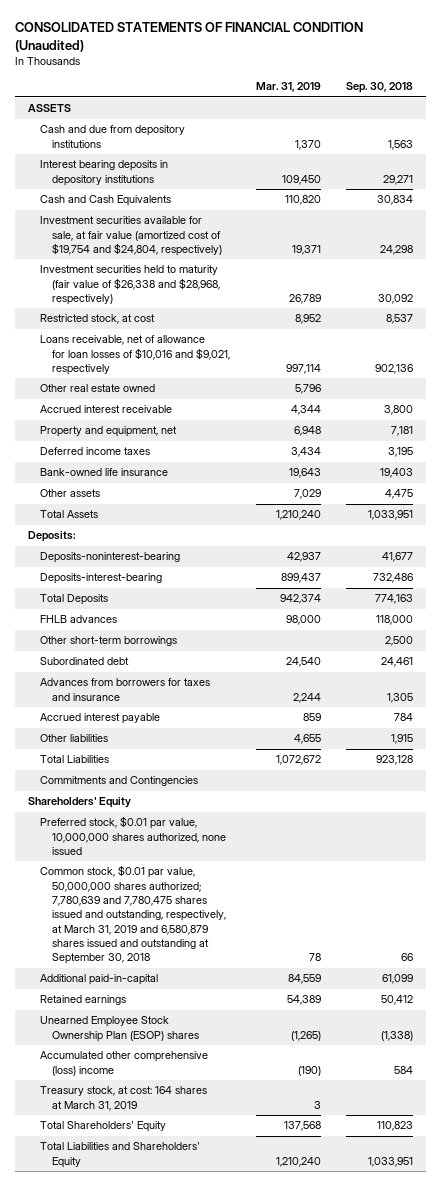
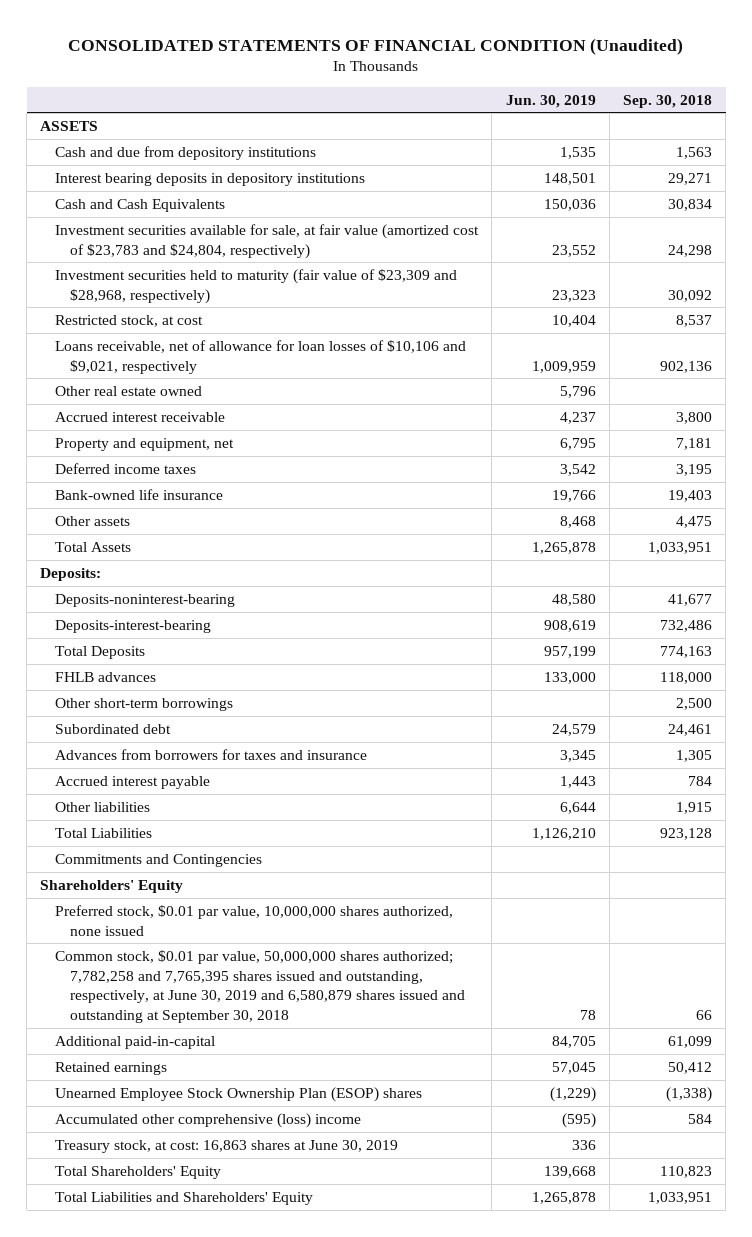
[255,82,321,93] Mar. 31, 2019 -> none
none -> [505,94,596,108] Jun. 30, 2019
[40,216,223,257] Investment securities available for sale, at fair value (amortized cost of $19,754 and $24,804, respectively) -> [55,223,480,259] Investment securities available for sale, at fair value (amortized cost of $23,783 and $24,804, respectively)
[40,265,221,306] Investment securities held to maturity (fair value of $26,338 and $28,968, respectively) -> [55,268,458,304] Investment securities held to maturity (fair value of $23,309 and $28,968, respectively)
[40,335,231,376] Loans receivable, net of allowance for loan losses of $10,016 and $9,021, respectively -> [55,339,467,374] Loans receivable, net of allowance for loan losses of $10,106 and $9,021, respectively
[40,865,227,965] Common stock, $0.01 par value, 50,000,000 shares authorized; 7,780,639 and 7,780,475 shares issued and outstanding, respectively, at March 31, 2019 and 6,580,879 shares issued and outstanding at September 30, 2018 -> [55,949,465,1023] Common stock, $0.01 par value, 50,000,000 shares authorized; 7,782,258 and 7,765,395 shares issued and outstanding, respectively, at June 30, 2019 and 6,580,879 shares issued and outstanding at September 30, 2018
[40,1086,208,1111] Treasury stock, at cost: 164 shares at March 31, 2019 -> [55,1139,399,1153] Treasury stock, at cost: 16,863 shares at June 30, 2019

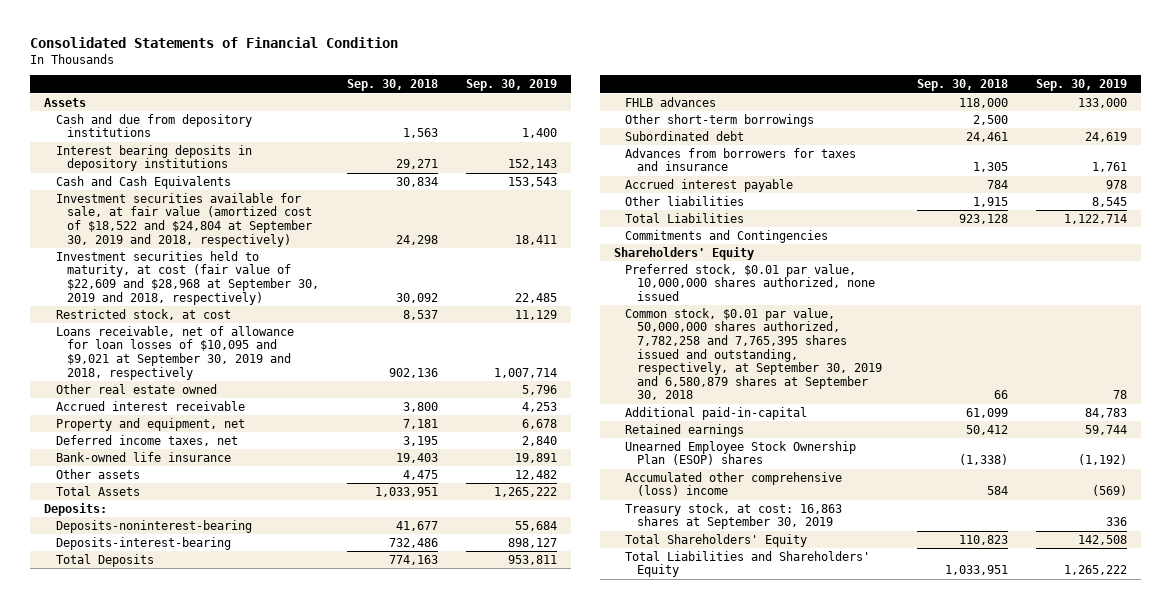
[68,37,684,55] CONSOLIDATED STATEMENTS OF FINANCIAL CONDITION (Unaudited) -> [30,37,399,49] Consolidated Statements of Financial Condition
[505,94,596,108] Jun. 30, 2019 -> none
none -> [466,79,558,92] Sep. 30, 2019
[40,120,99,131] ASSETS -> [44,97,87,107] Assets
[55,223,480,259] Investment securities available for sale, at fair value (amortized cost of $23,783 and $24,804, respectively) -> [55,192,313,247] Investment securities available for sale, at fair value (amortized cost of $18,522 and $24,804 at September 30, 2019 and 2018, respectively)
[55,268,458,304] Investment securities held to maturity (fair value of $23,309 and $28,968, respectively) -> [55,250,320,305] Investment securities held to maturity, at cost (fair value of $22,609 and $28,968 at September 30, 2019 and 2018, respectively)
[55,339,467,374] Loans receivable, net of allowance for loan losses of $10,106 and $9,021, respectively -> [55,325,294,380] Loans receivable, net of allowance for loan losses of $10,095 and $9,021 at September 30, 2019 and 2018, respectively
[55,462,197,474] Deferred income taxes -> [55,434,238,446] Deferred income taxes, net
[55,949,465,1023] Common stock, $0.01 par value, 50,000,000 shares authorized; 7,782,258 and 7,765,395 shares issued and outstanding, respectively, at June 30, 2019 and 6,580,879 shares issued and outstanding at September 30, 2018 -> [625,307,882,401] Common stock, $0.01 par value, 50,000,000 shares authorized, 7,782,258 and 7,765,395 shares issued and outstanding, respectively, at September 30, 2019 and 6,580,879 shares at September 30, 2018
[55,1139,399,1153] Treasury stock, at cost: 16,863 shares at June 30, 2019 -> [625,502,843,530] Treasury stock, at cost: 16,863 shares at September 30, 2019

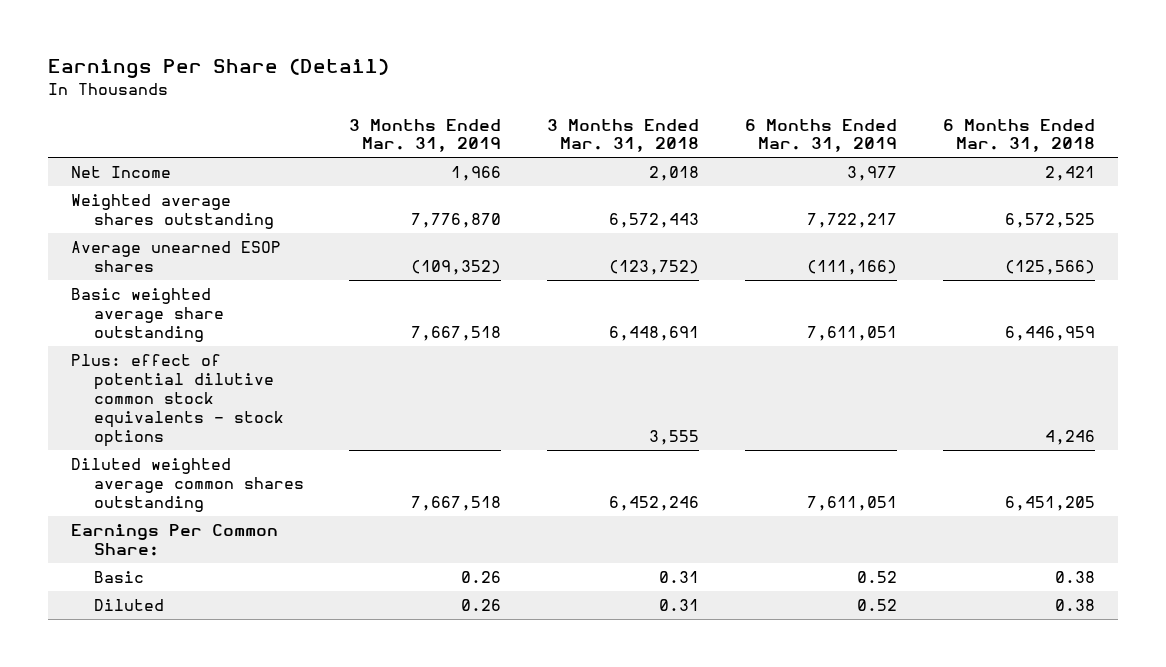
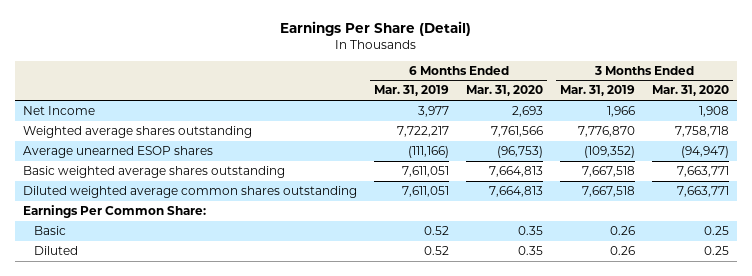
[547,118,700,153] 3 Months Ended Mar. 31, 2018 -> none
[942,118,1095,153] 6 Months Ended Mar. 31, 2018 -> none
none -> [466,85,544,97] Mar. 31, 2020
none -> [651,85,729,97] Mar. 31, 2020
[71,353,284,447] Plus: effect of potential dilutive common stock equivalents - stock options -> none
[71,287,224,342] Basic weighted average share outstanding -> [23,165,286,178] Basic weighted average shares outstanding

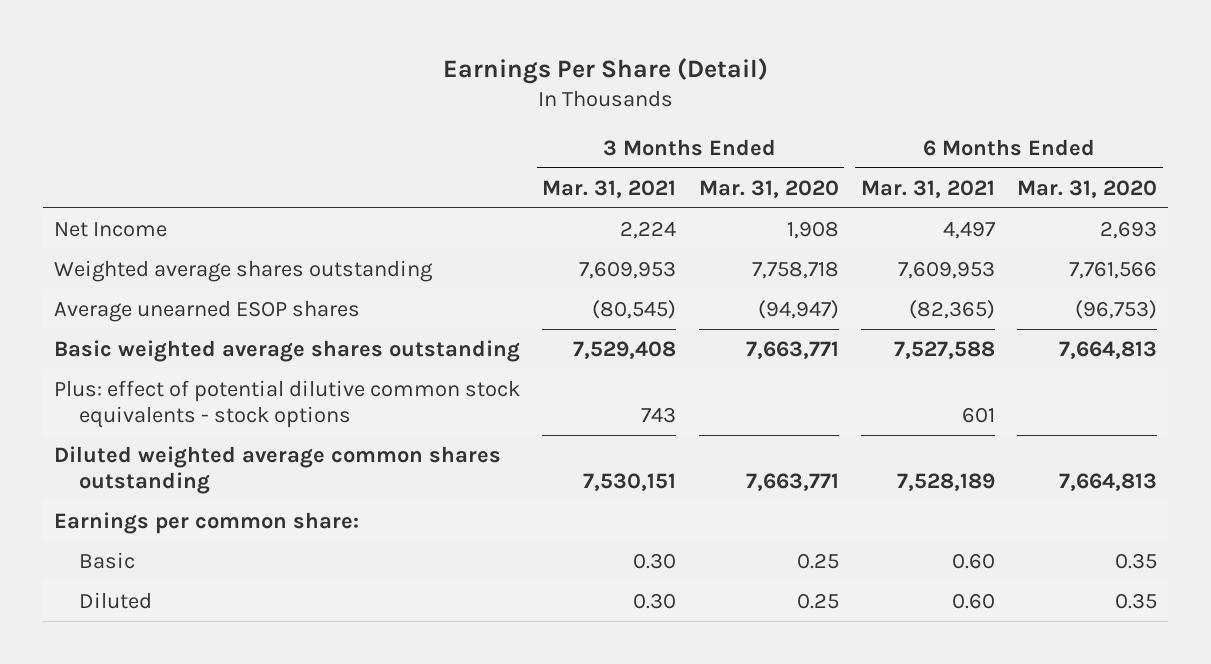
[374,85,450,97] Mar. 31, 2019 -> none
[560,85,636,97] Mar. 31, 2019 -> none
none -> [542,179,677,198] Mar. 31, 2021
none -> [860,179,995,198] Mar. 31, 2021
none -> [53,379,520,428] Plus: effect of potential dilutive common stock equivalents - stock options
[23,204,207,218] Earnings Per Common Share: -> [53,511,359,534] Earnings per common share:

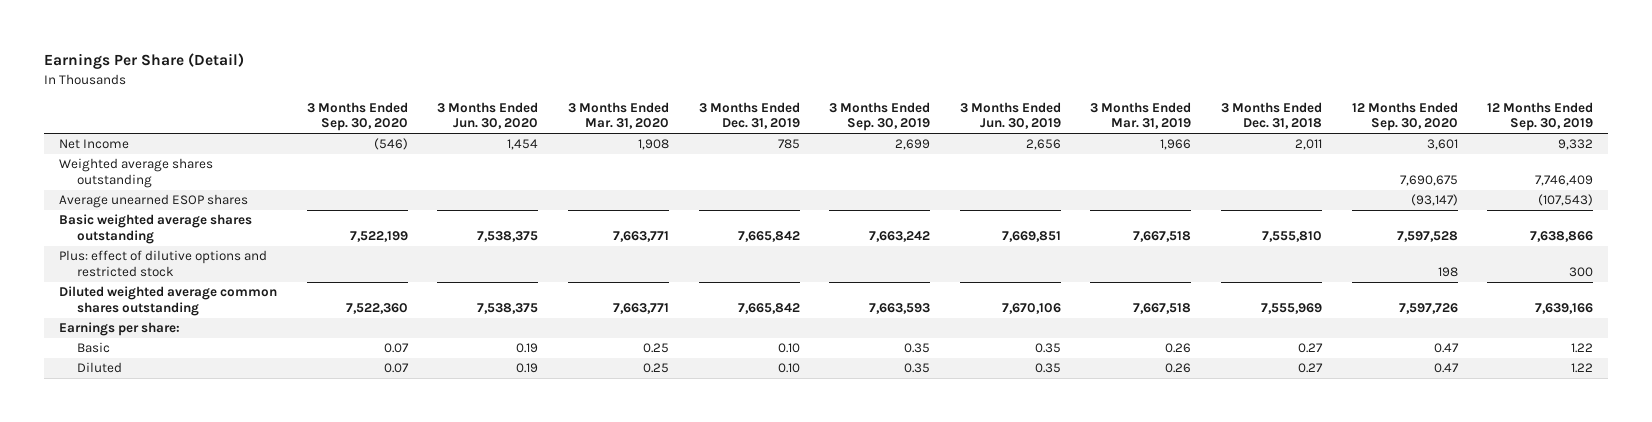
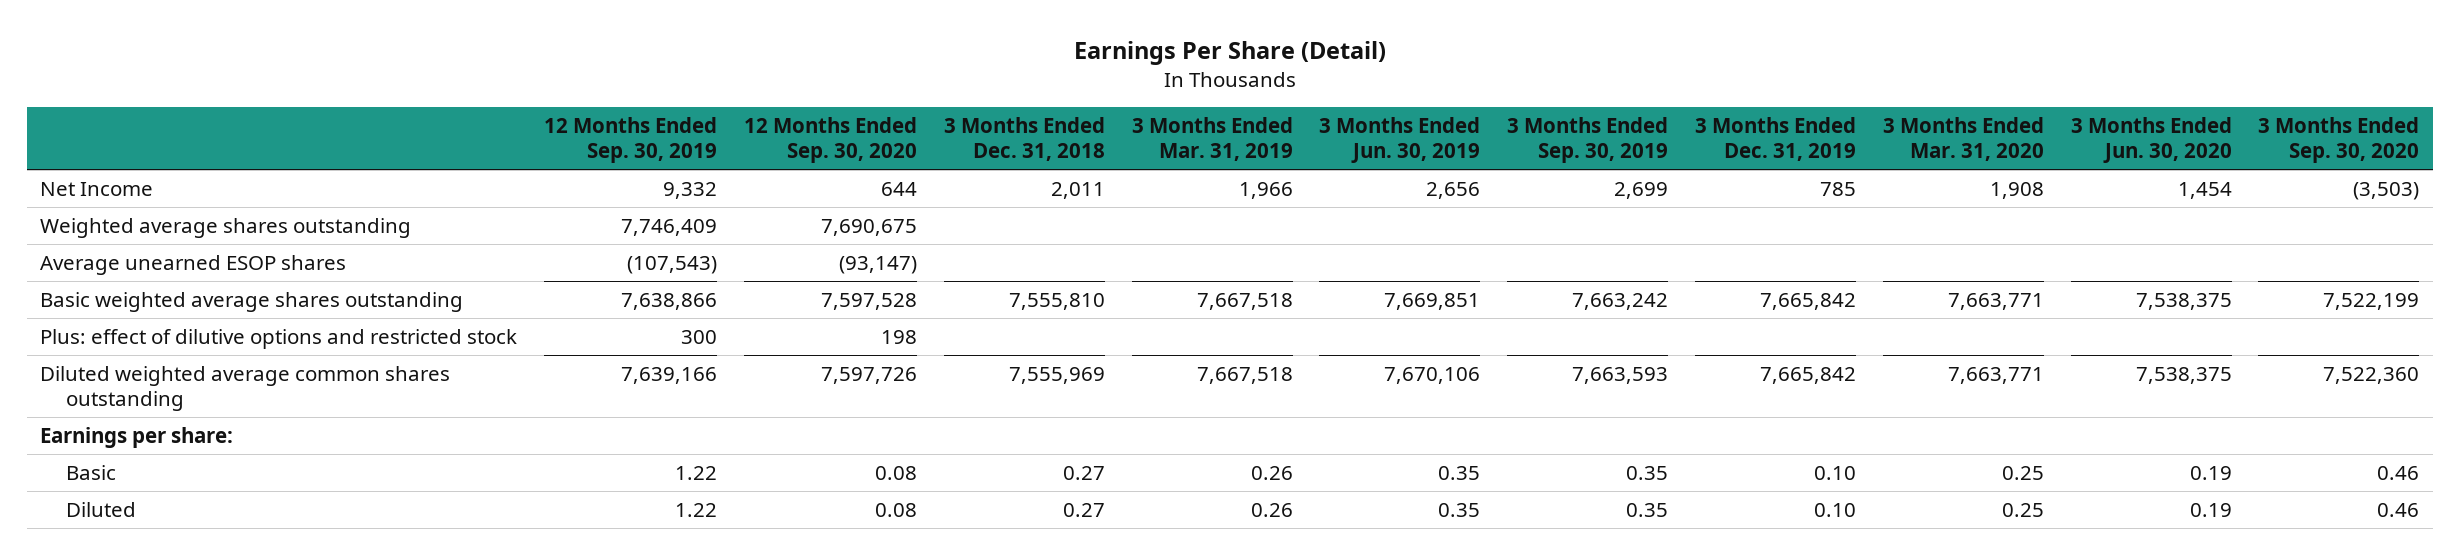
[373,138,408,151] (546) -> [2353,181,2420,200] (3,503)
[1426,139,1458,151] 3,601 -> [880,181,917,196] 644
[383,343,409,354] 0.07 -> [2377,465,2420,480] 0.46
[1433,343,1459,354] 0.47 -> [874,465,917,480] 0.08
[383,363,409,374] 0.07 -> [2377,502,2420,517] 0.46
[1433,363,1459,374] 0.47 -> [874,502,917,517] 0.08

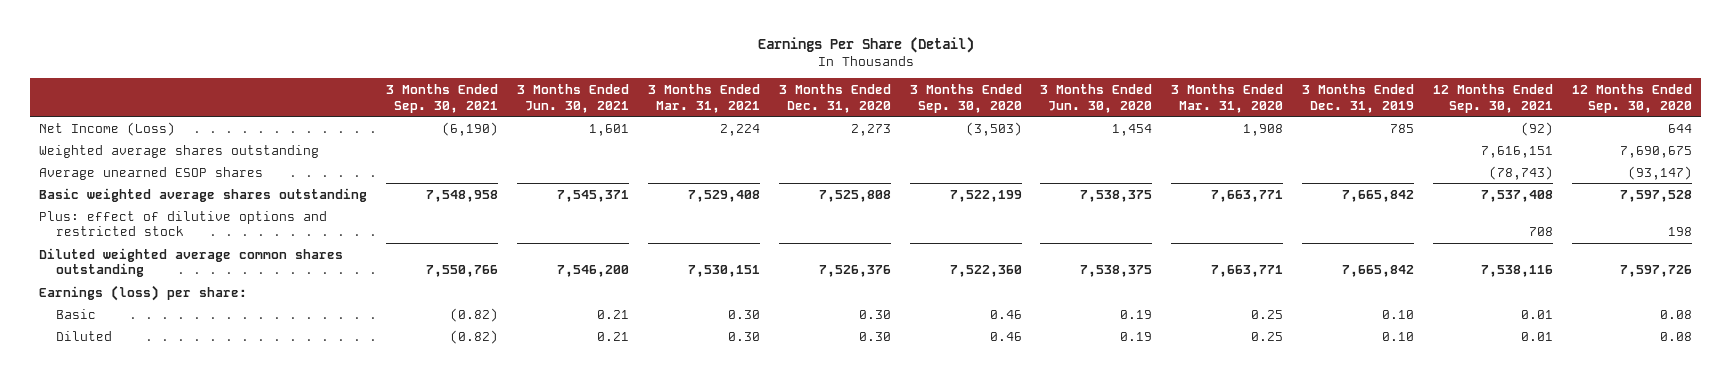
[544,117,718,164] 12 Months Ended Sep. 30, 2019 -> none
[943,117,1105,162] 3 Months Ended Dec. 31, 2018 -> none
[1131,117,1293,162] 3 Months Ended Mar. 31, 2019 -> none
[1319,117,1481,164] 3 Months Ended Jun. 30, 2019 -> none
[1507,117,1669,164] 3 Months Ended Sep. 30, 2019 -> none
none -> [386,83,499,113] 3 Months Ended Sep. 30, 2021
none -> [517,83,630,113] 3 Months Ended Jun. 30, 2021
none -> [647,83,760,113] 3 Months Ended Mar. 31, 2021
none -> [778,83,891,113] 3 Months Ended Dec. 31, 2020
none -> [1432,83,1553,113] 12 Months Ended Sep. 30, 2021
[40,181,154,196] Net Income -> [39,121,176,136] Net Income (Loss)
[40,426,234,448] Earnings per share: -> [39,284,248,301] Earnings (loss) per share:

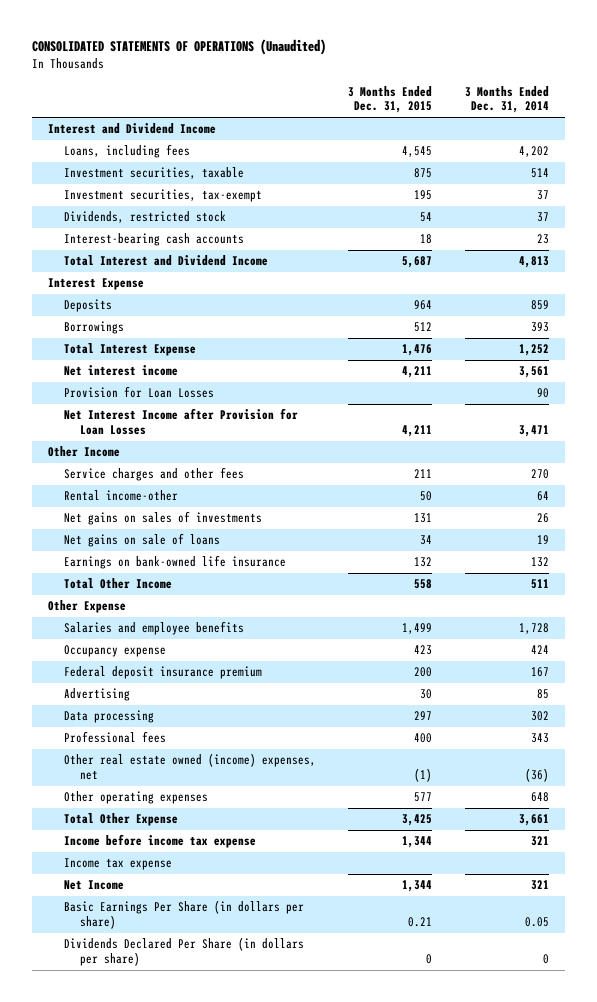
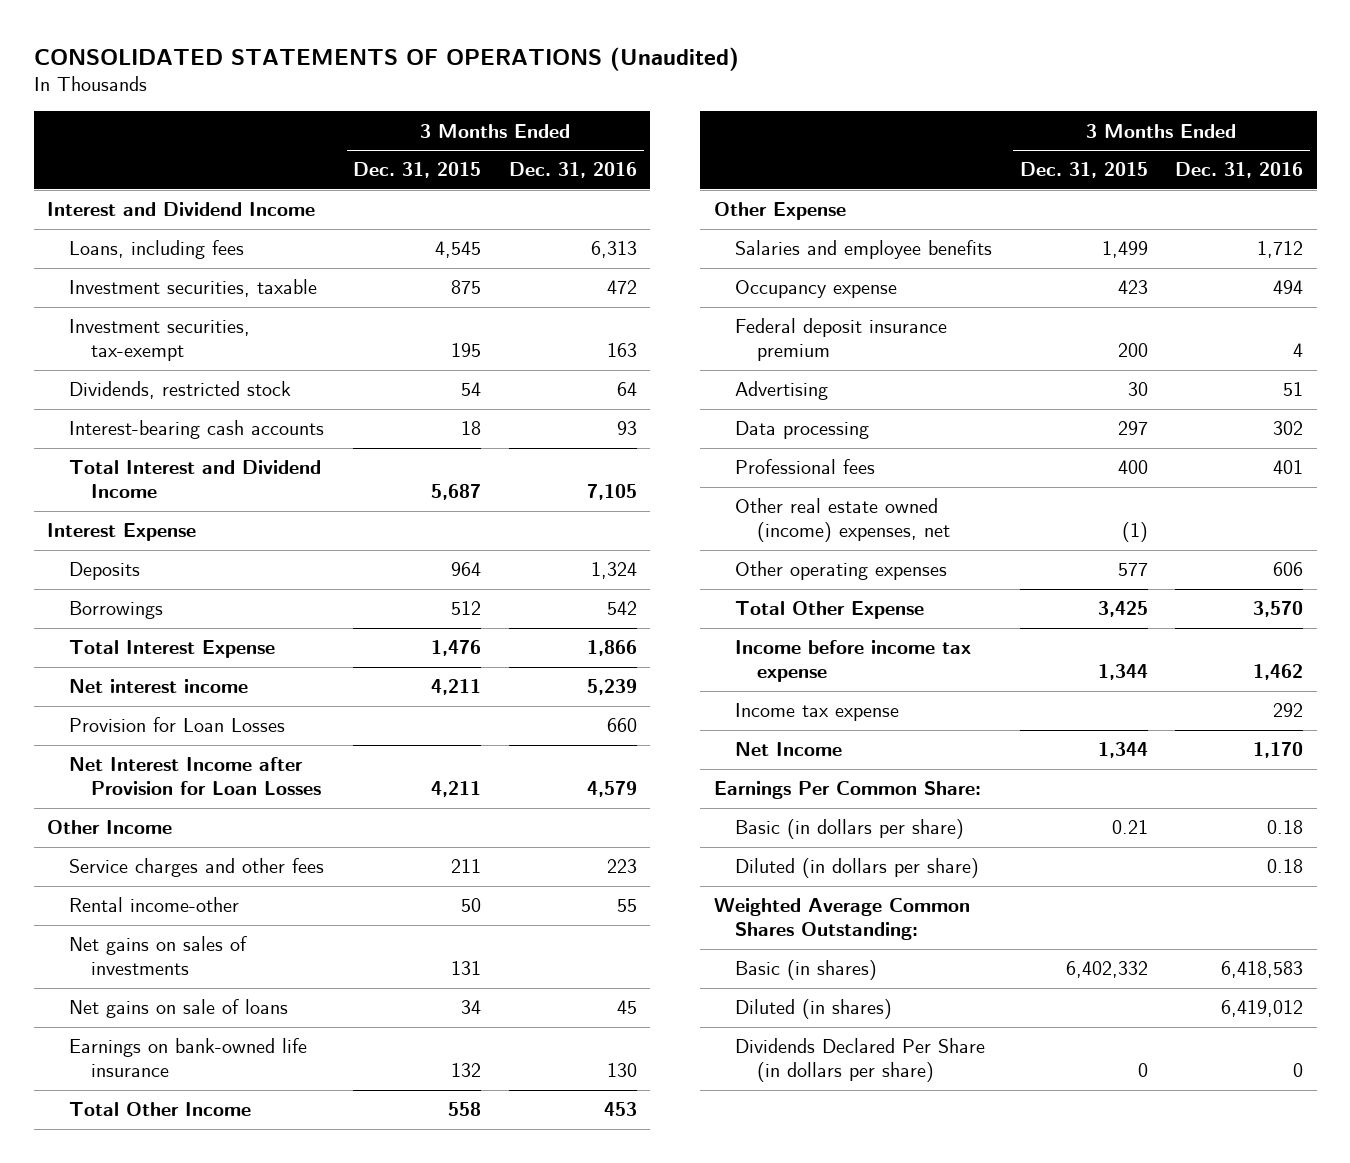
[464,85,549,114] 3 Months Ended Dec. 31, 2014 -> none
none -> [508,162,637,179] Dec. 31, 2016
none -> [713,781,981,800] Earnings Per Common Share:
[64,900,305,930] Basic Earnings Per Share (in dollars per share) -> [735,819,965,840] Basic (in dollars per share)
none -> [735,858,980,879] Diluted (in dollars per share)
none -> [713,898,970,941] Weighted Average Common Shares Outstanding:
none -> [735,960,878,981] Basic (in shares)
none -> [735,999,893,1020] Diluted (in shares)

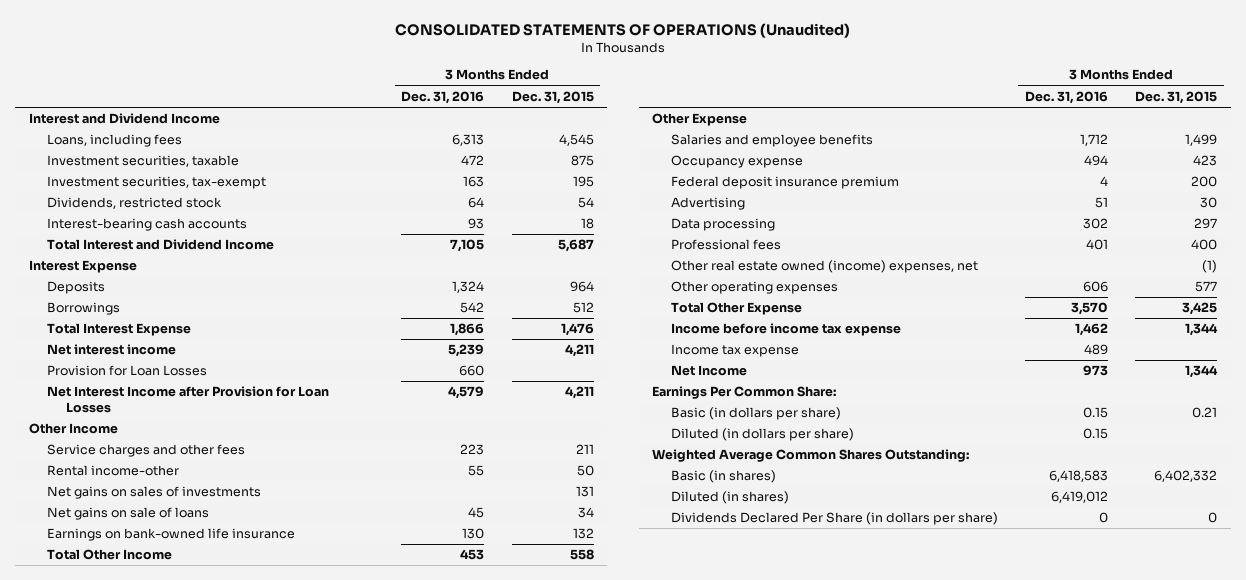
[1272,703,1303,718] 292 -> [1084,344,1109,356] 489
[1252,742,1303,759] 1,170 -> [1083,365,1109,377] 973
[1266,820,1303,835] 0.18 -> [1083,407,1109,419] 0.15
[1266,859,1303,874] 0.18 -> [1083,428,1109,440] 0.15

